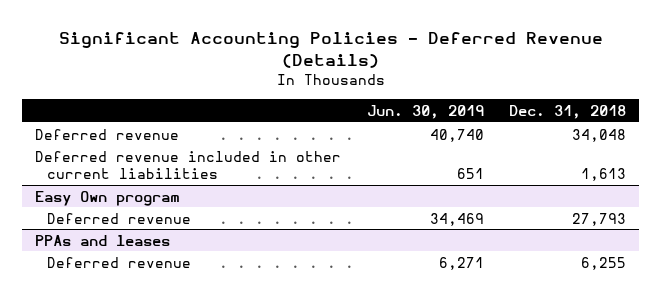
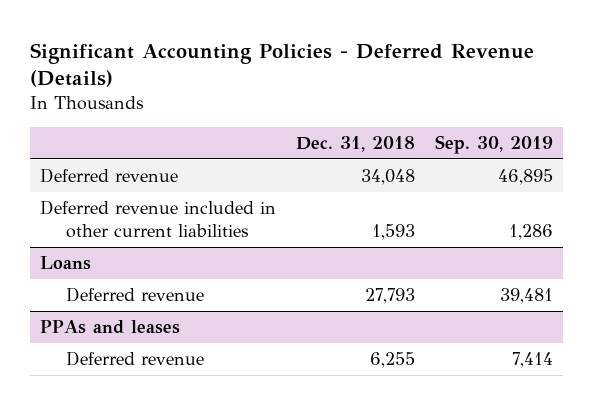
[366,104,484,119] Jun. 30, 2019 -> none
none -> [435,135,554,155] Sep. 30, 2019
[581,167,627,181] 1,613 -> [372,223,416,240] 1,593
[34,190,180,206] Easy Own program -> [39,255,91,270] Loans

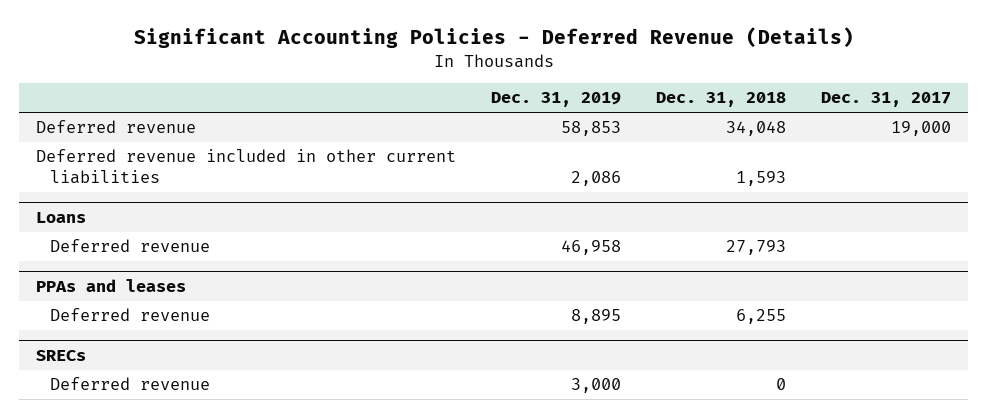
[435,135,554,155] Sep. 30, 2019 -> none
none -> [491,92,622,108] Dec. 31, 2019
none -> [820,92,951,108] Dec. 31, 2017
none -> [36,349,87,361] SRECs
none -> [49,377,210,391] Deferred revenue

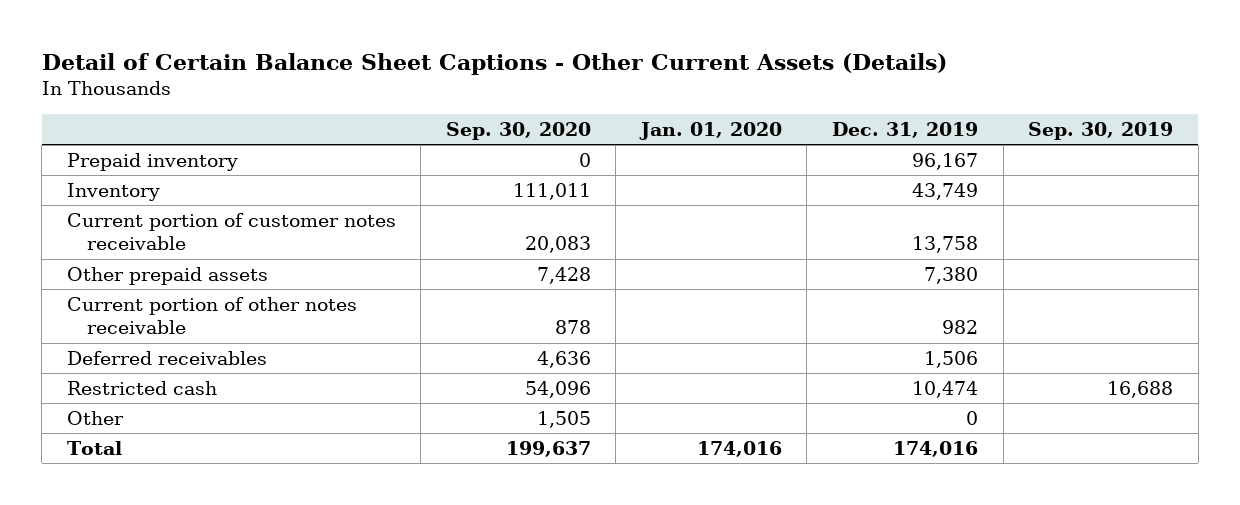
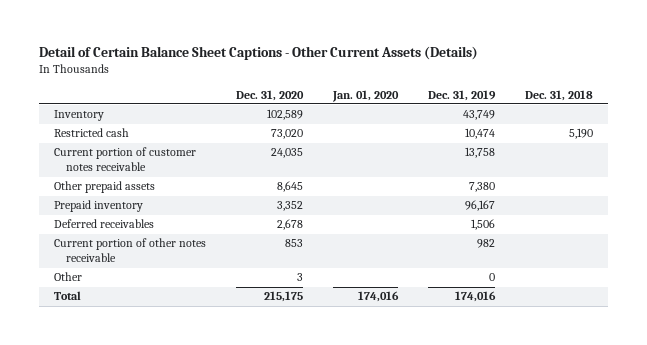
[445,121,591,140] Sep. 30, 2020 -> none
[1028,121,1174,140] Sep. 30, 2019 -> none
none -> [235,89,304,101] Dec. 31, 2020
none -> [524,89,593,101] Dec. 31, 2018
[66,380,217,395] Restricted cash -> [53,128,129,138] Restricted cash
[66,152,238,171] Prepaid inventory -> [53,200,143,213] Prepaid inventory
[66,296,357,335] Current portion of other notes receivable -> [53,238,206,263] Current portion of other notes receivable

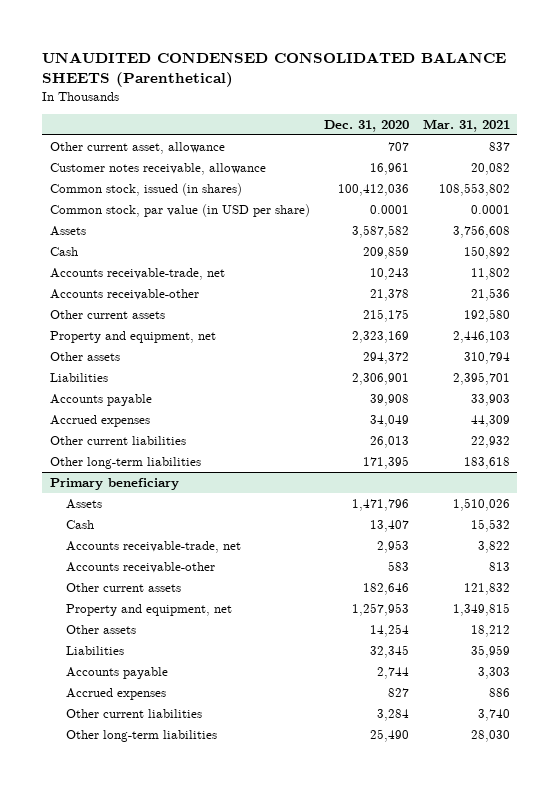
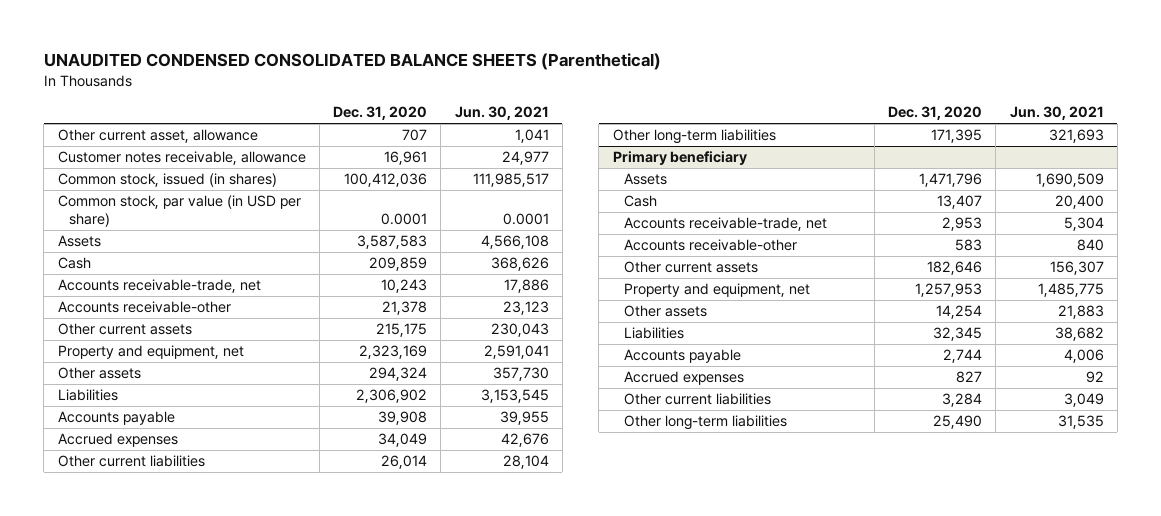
[423,119,511,133] Mar. 31, 2021 -> none
none -> [454,106,549,121] Jun. 30, 2021
[351,224,409,238] 3,587,582 -> [357,235,428,250] 3,587,583
[362,351,409,364] 294,372 -> [369,367,428,382] 294,324
[351,372,409,385] 2,306,901 -> [356,389,428,404] 2,306,902
[369,435,409,448] 26,013 -> [381,455,428,470] 26,014

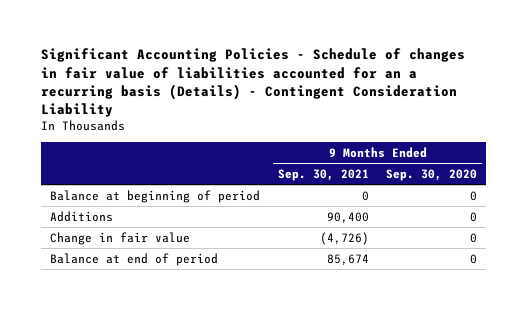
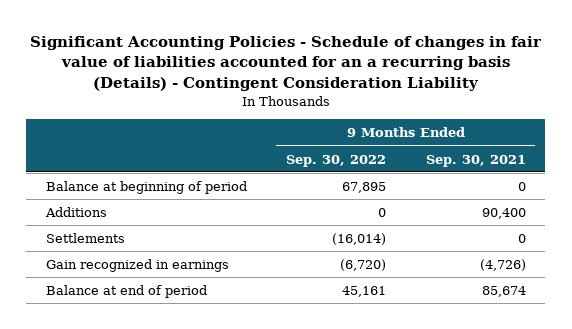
[386,168,478,181] Sep. 30, 2020 -> none
none -> [286,154,387,167] Sep. 30, 2022
none -> [46,233,126,244] Settlements
[49,231,190,245] Change in fair value -> [46,259,230,273] Gain recognized in earnings

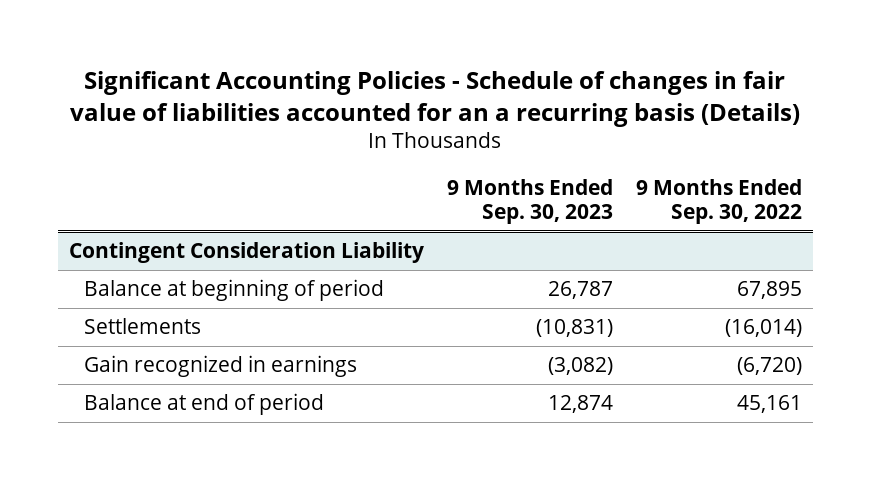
[29,35,542,91] Significant Accounting Policies - Schedule of changes in fair value of liabilities accounted for an a recurring basis (Details) - Contingent Consideration Liability -> [70,71,801,127] Significant Accounting Policies - Schedule of changes in fair value of liabilities accounted for an a recurring basis (Details)
[425,154,526,167] Sep. 30, 2021 -> none
none -> [446,178,613,225] 9 Months Ended Sep. 30, 2023
none -> [69,242,425,264] Contingent Consideration Liability
[45,207,108,218] Additions -> none

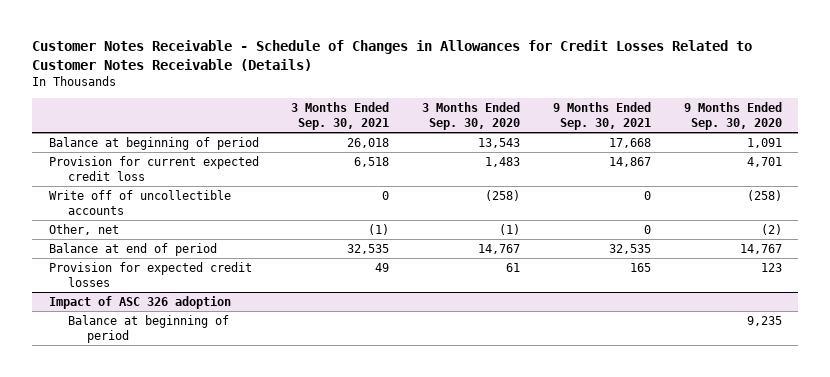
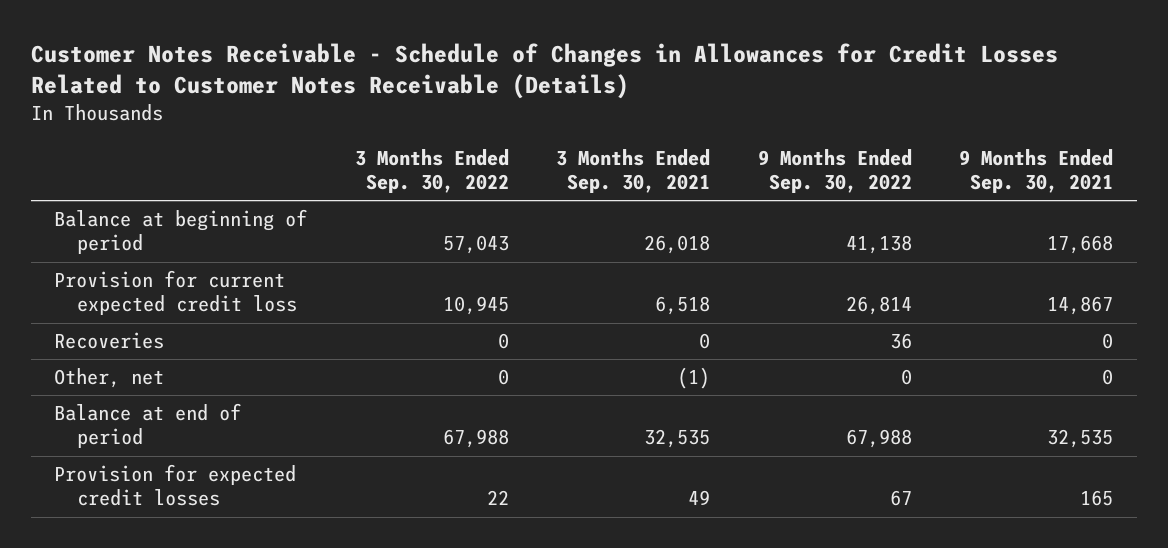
[422,102,521,130] 3 Months Ended Sep. 30, 2020 -> none
[683,102,782,130] 9 Months Ended Sep. 30, 2020 -> none
none -> [354,148,509,194] 3 Months Ended Sep. 30, 2022
none -> [757,148,912,194] 9 Months Ended Sep. 30, 2022
[48,190,231,215] Write off of uncollectible accounts -> none
none -> [54,332,165,350] Recoveries
[48,296,231,310] Impact of ASC 326 adoption -> none
[67,315,229,343] Balance at beginning of period -> none

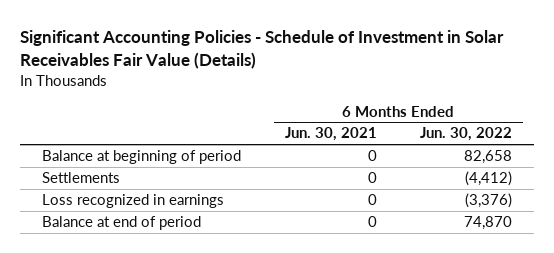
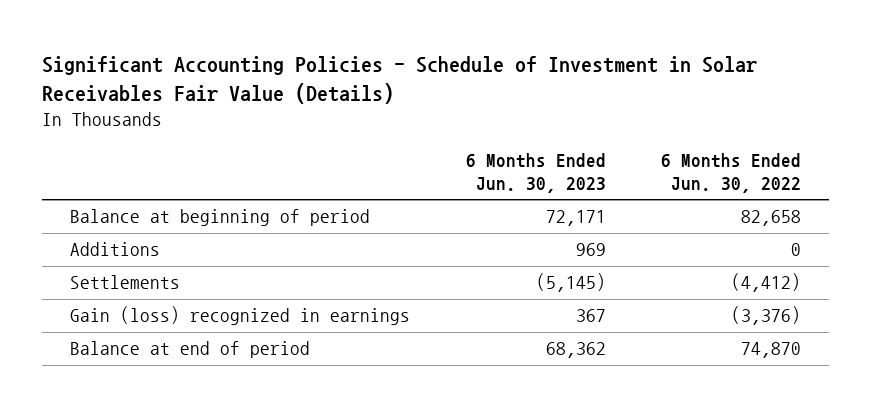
[284,127,377,142] Jun. 30, 2021 -> none
none -> [465,153,606,193] 6 Months Ended Jun. 30, 2023
none -> [70,242,161,257] Additions
[41,194,224,209] Loss recognized in earnings -> [70,306,411,326] Gain (loss) recognized in earnings

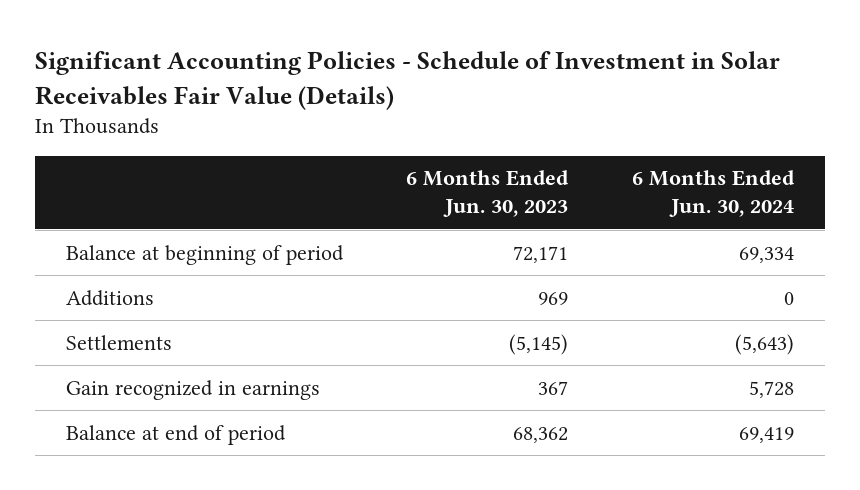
[661,153,802,193] 6 Months Ended Jun. 30, 2022 -> none
none -> [631,170,795,218] 6 Months Ended Jun. 30, 2024
[70,306,411,326] Gain (loss) recognized in earnings -> [66,379,321,400] Gain recognized in earnings

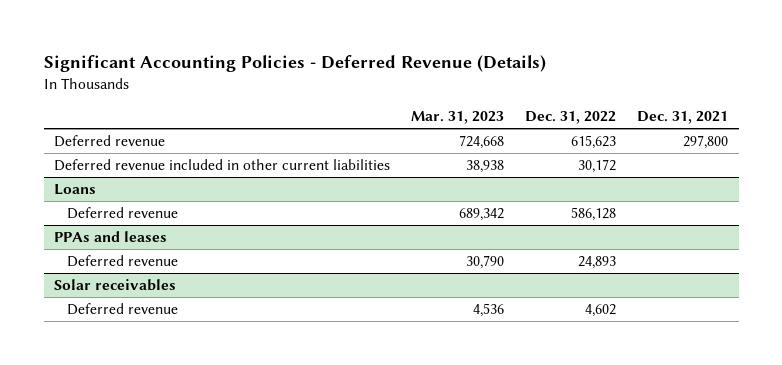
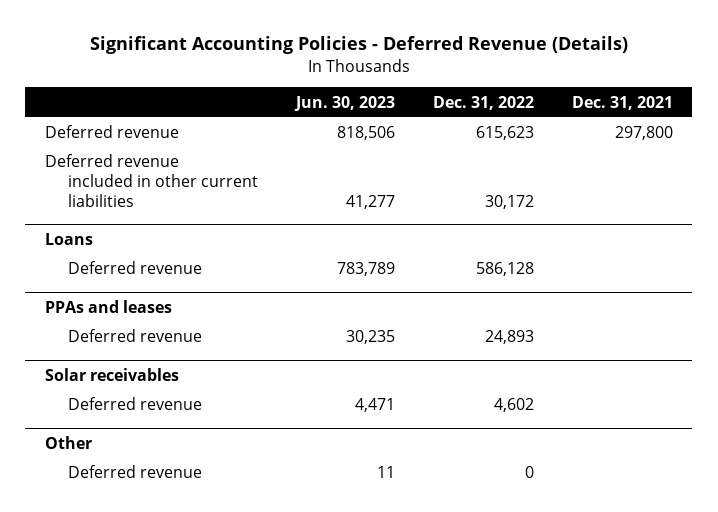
[411,111,505,125] Mar. 31, 2023 -> none
none -> [293,95,395,111] Jun. 30, 2023
none -> [44,436,92,450] Other
none -> [67,465,202,479] Deferred revenue

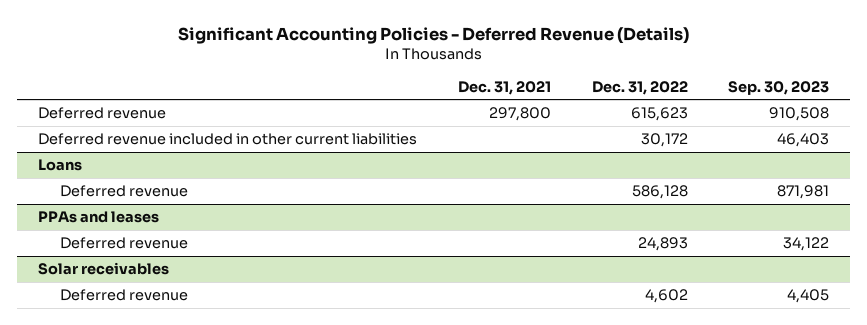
[293,95,395,111] Jun. 30, 2023 -> none
none -> [728,80,830,95] Sep. 30, 2023
[44,436,92,450] Other -> none
[67,465,202,479] Deferred revenue -> none

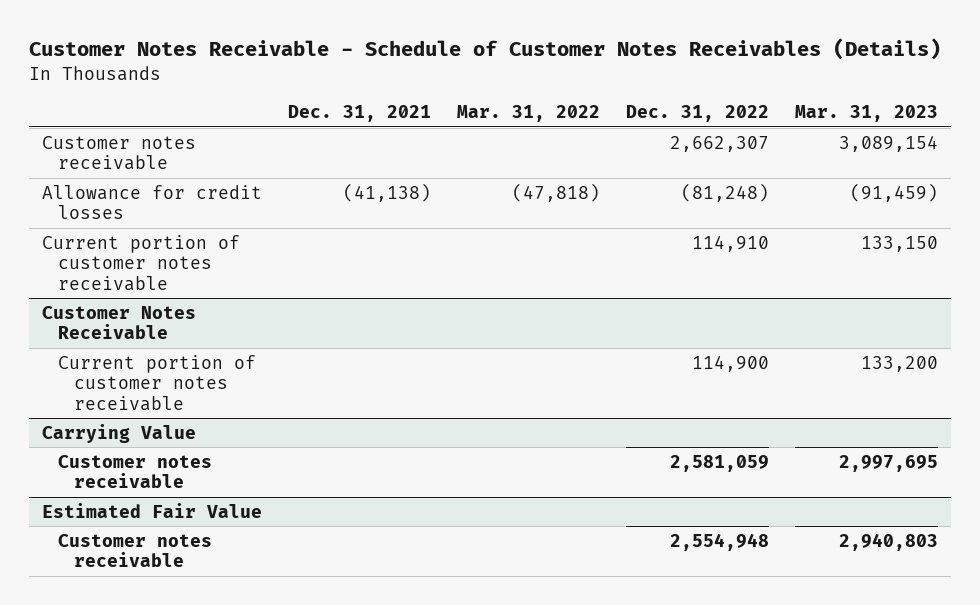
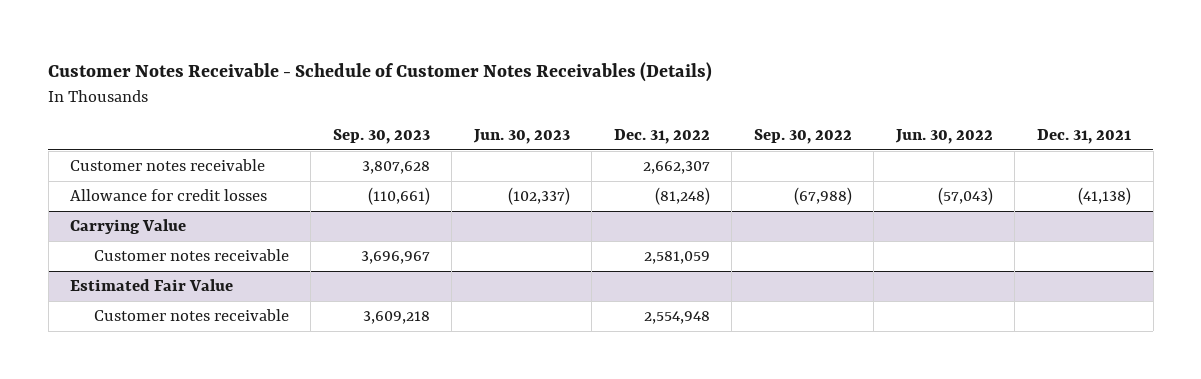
[457,105,601,123] Mar. 31, 2022 -> none
[795,105,939,123] Mar. 31, 2023 -> none
none -> [332,129,430,145] Sep. 30, 2023
none -> [472,129,570,145] Jun. 30, 2023
none -> [753,129,852,145] Sep. 30, 2022
none -> [894,129,993,145] Jun. 30, 2022
[42,234,241,291] Current portion of customer notes receivable -> none
[42,305,197,340] Customer Notes Receivable -> none
[57,354,256,411] Current portion of customer notes receivable -> none

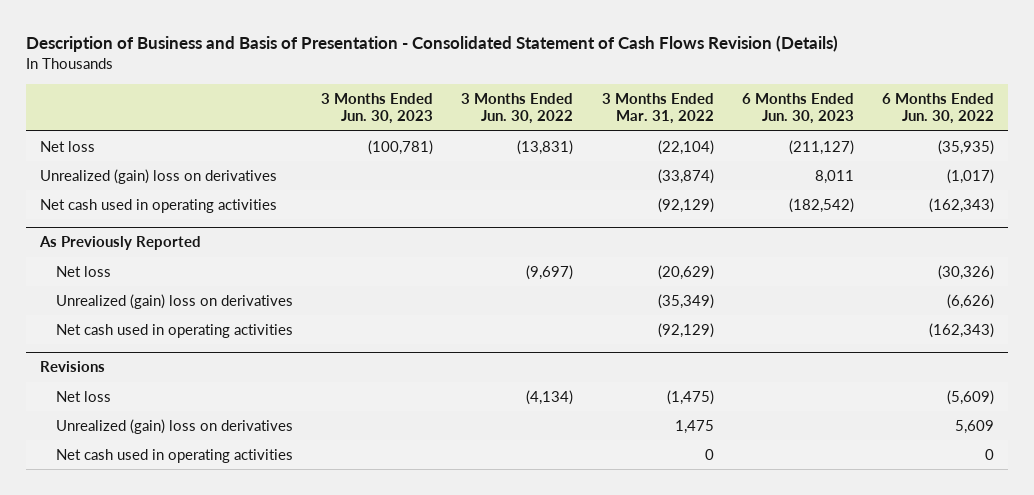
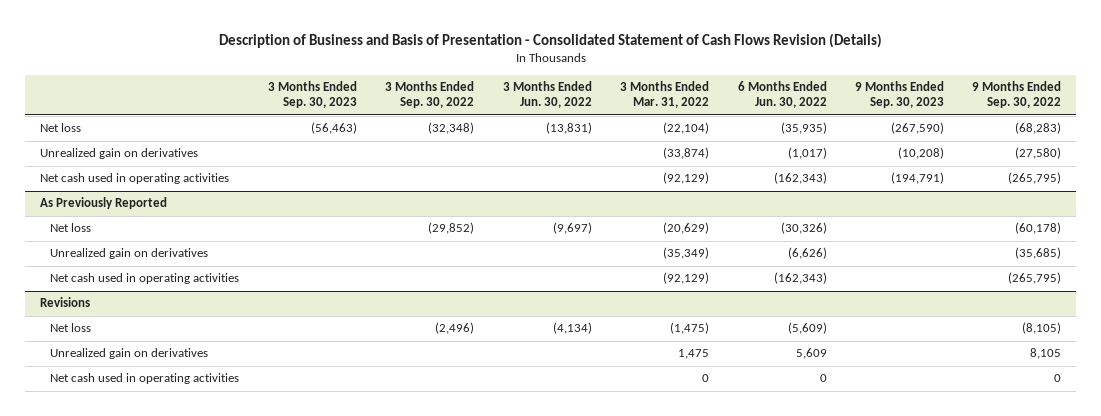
[321,93,434,125] 3 Months Ended Jun. 30, 2023 -> none
[741,93,854,125] 6 Months Ended Jun. 30, 2023 -> none
none -> [267,81,357,109] 3 Months Ended Sep. 30, 2023
none -> [385,81,475,109] 3 Months Ended Sep. 30, 2022
none -> [855,81,945,109] 9 Months Ended Sep. 30, 2023
none -> [972,81,1062,109] 9 Months Ended Sep. 30, 2022
[40,168,278,184] Unrealized (gain) loss on derivatives -> [39,148,198,160] Unrealized gain on derivatives
[56,293,294,309] Unrealized (gain) loss on derivatives -> [50,248,209,260] Unrealized gain on derivatives
[56,418,294,434] Unrealized (gain) loss on derivatives -> [50,348,209,360] Unrealized gain on derivatives

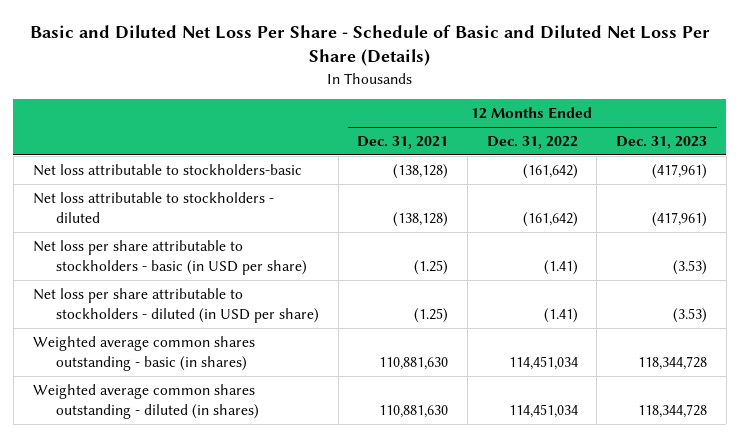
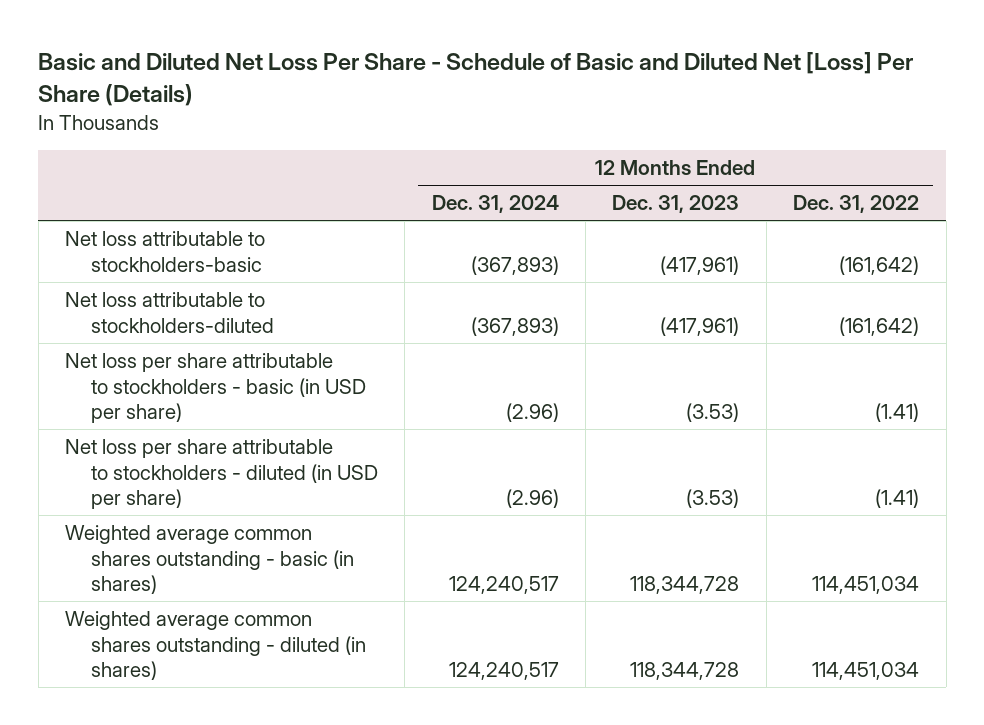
[29,24,710,67] Basic and Diluted Net Loss Per Share - Schedule of Basic and Diluted Net Loss Per Share (Details) -> [38,52,914,106] Basic and Diluted Net Loss Per Share - Schedule of Basic and Diluted Net [Loss] Per Share (Details)
[357,136,449,150] Dec. 31, 2021 -> none
none -> [431,195,559,214] Dec. 31, 2024
[32,192,274,224] Net loss attributable to stockholders - diluted -> [65,292,274,333] Net loss attributable to stockholders-diluted

